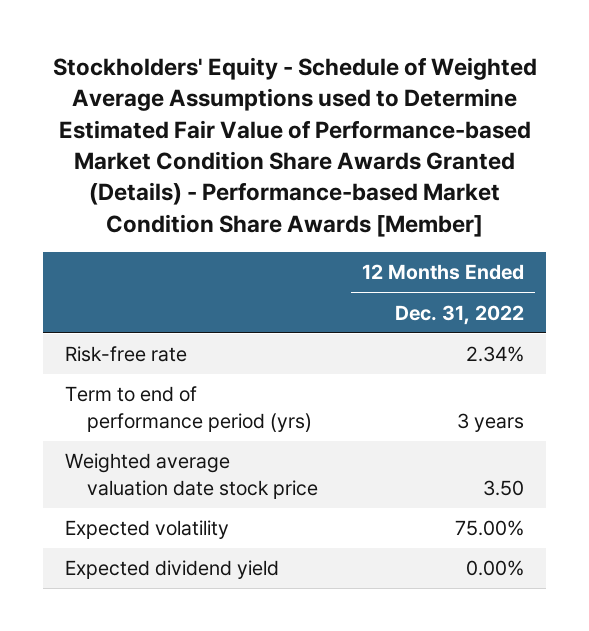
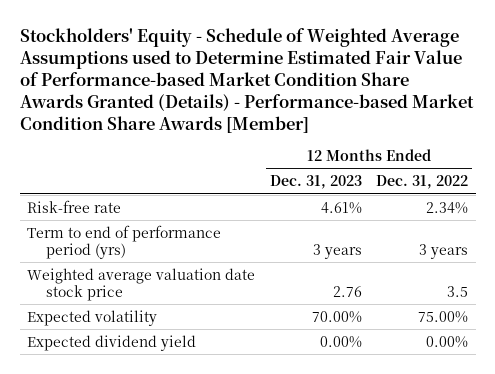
none -> [269,175,362,190] Dec. 31, 2023
[482,479,524,496] 3.50 -> [447,285,469,297] 3.5

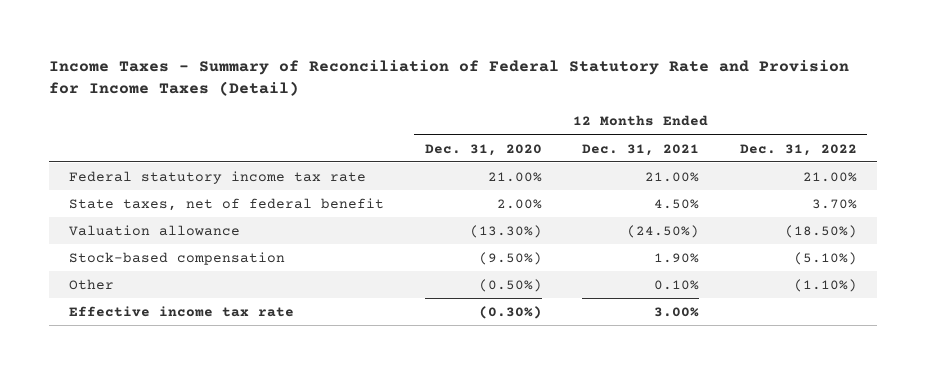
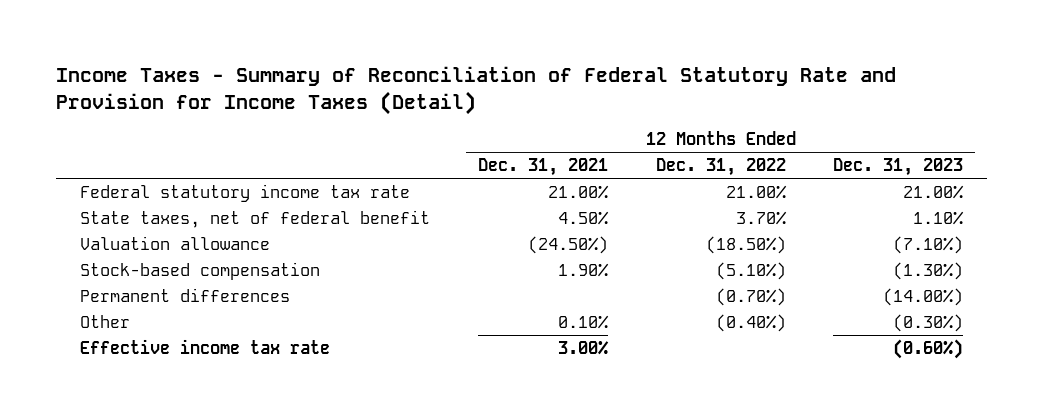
[424,143,542,156] Dec. 31, 2020 -> none
none -> [833,158,964,177] Dec. 31, 2023
none -> [79,287,290,302] Permanent differences
[793,278,857,292] (1.10%) -> [715,313,786,332] (0.40%)

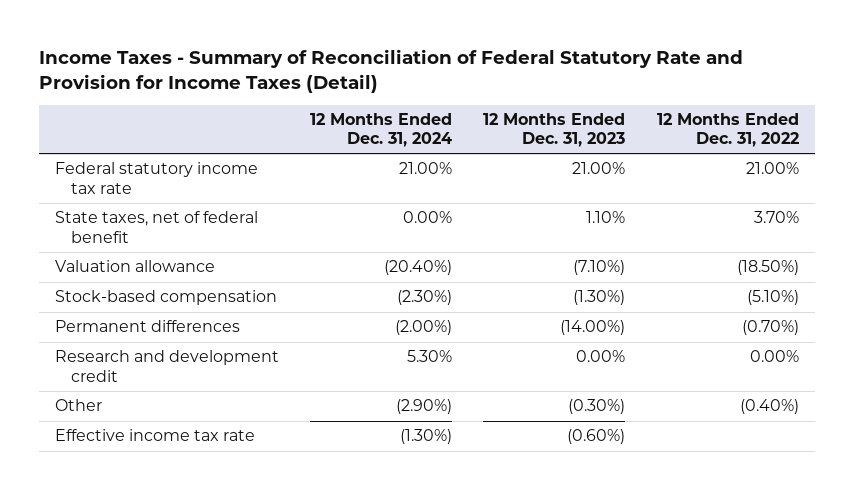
[477,158,608,177] Dec. 31, 2021 -> none
none -> [309,112,452,148] 12 Months Ended Dec. 31, 2024
none -> [54,350,279,382] Research and development credit

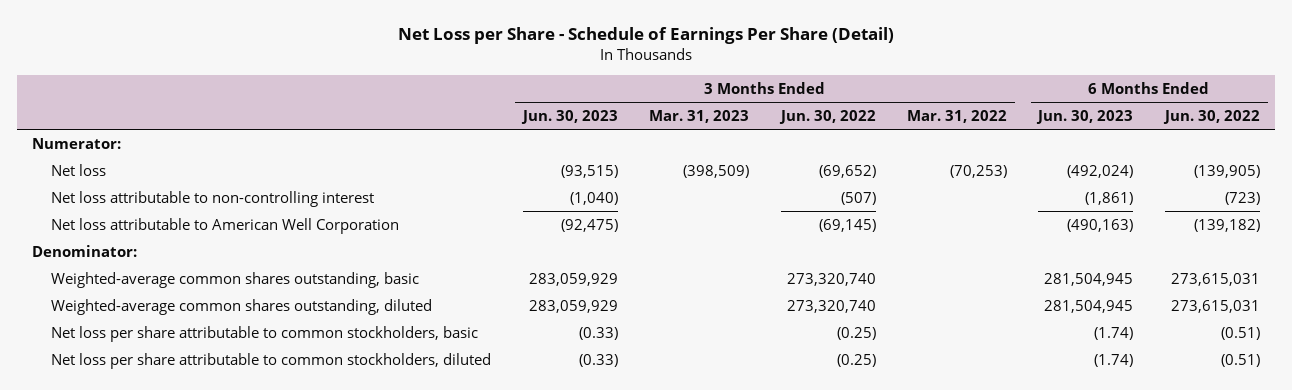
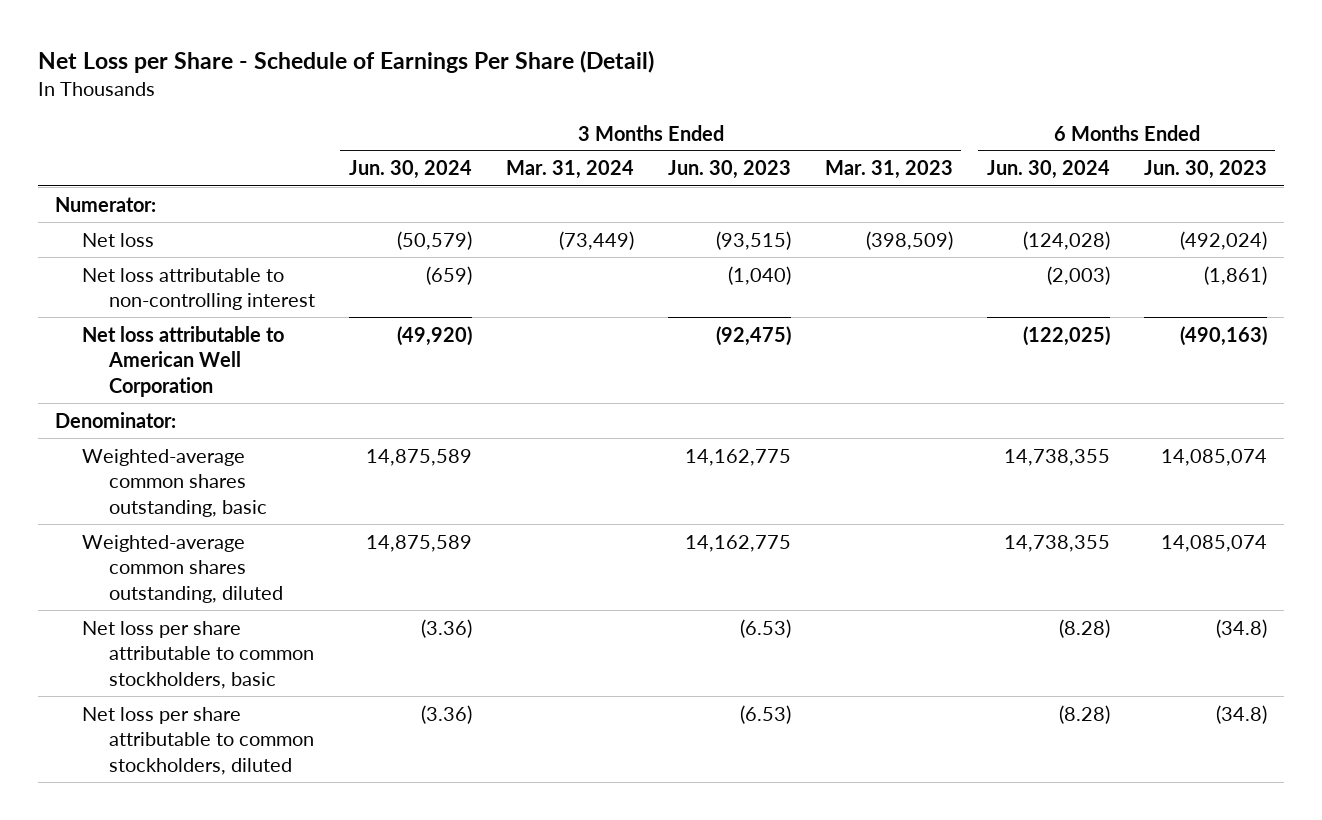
[778,109,876,124] Jun. 30, 2022 -> none
[906,109,1007,123] Mar. 31, 2022 -> none
[1162,109,1260,124] Jun. 30, 2022 -> none
none -> [348,160,472,180] Jun. 30, 2024
none -> [505,160,634,180] Mar. 31, 2024
none -> [986,160,1110,180] Jun. 30, 2024
[528,272,618,286] 283,059,929 -> [684,448,791,466] 14,162,775
[1044,272,1134,286] 281,504,945 -> [1160,448,1267,466] 14,085,074
[528,299,618,313] 283,059,929 -> [684,534,791,552] 14,162,775
[1044,299,1134,313] 281,504,945 -> [1160,534,1267,552] 14,085,074
[578,326,618,340] (0.33) -> [739,618,791,638] (6.53)
[1094,326,1134,340] (1.74) -> [1215,618,1267,638] (34.8)
[578,353,618,367] (0.33) -> [739,704,791,724] (6.53)
[1094,353,1134,367] (1.74) -> [1215,704,1267,724] (34.8)

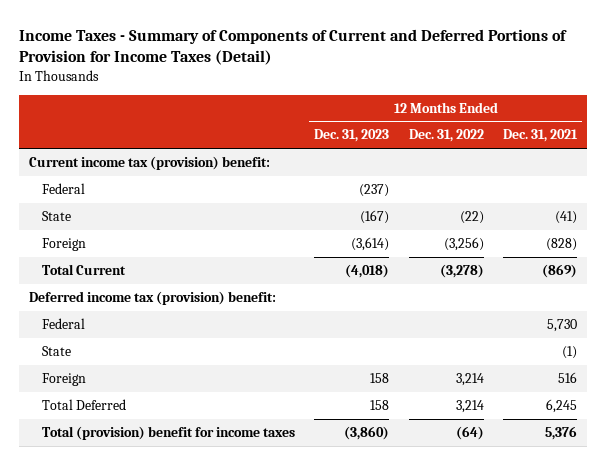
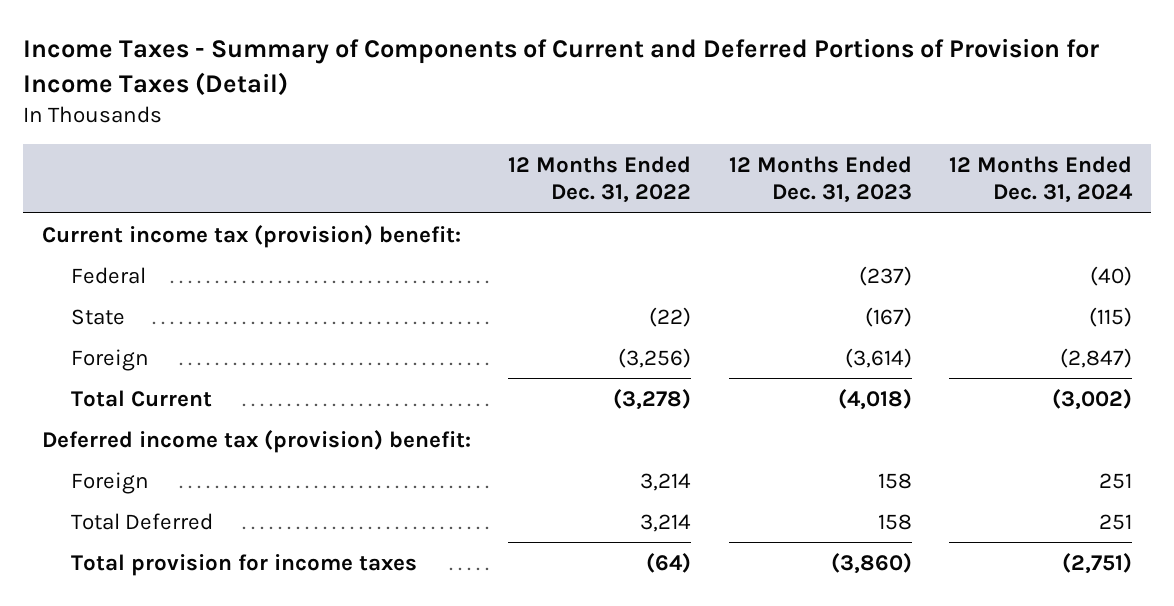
[503,129,579,143] Dec. 31, 2021 -> none
none -> [949,156,1134,204] 12 Months Ended Dec. 31, 2024
[41,318,85,330] Federal -> none
[41,346,71,357] State -> none
[41,426,295,441] Total (provision) benefit for income taxes -> [71,553,418,576] Total provision for income taxes

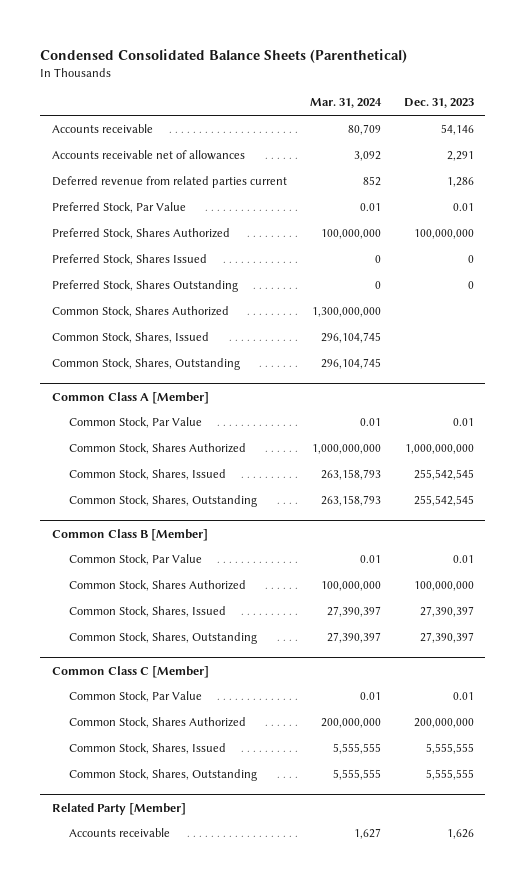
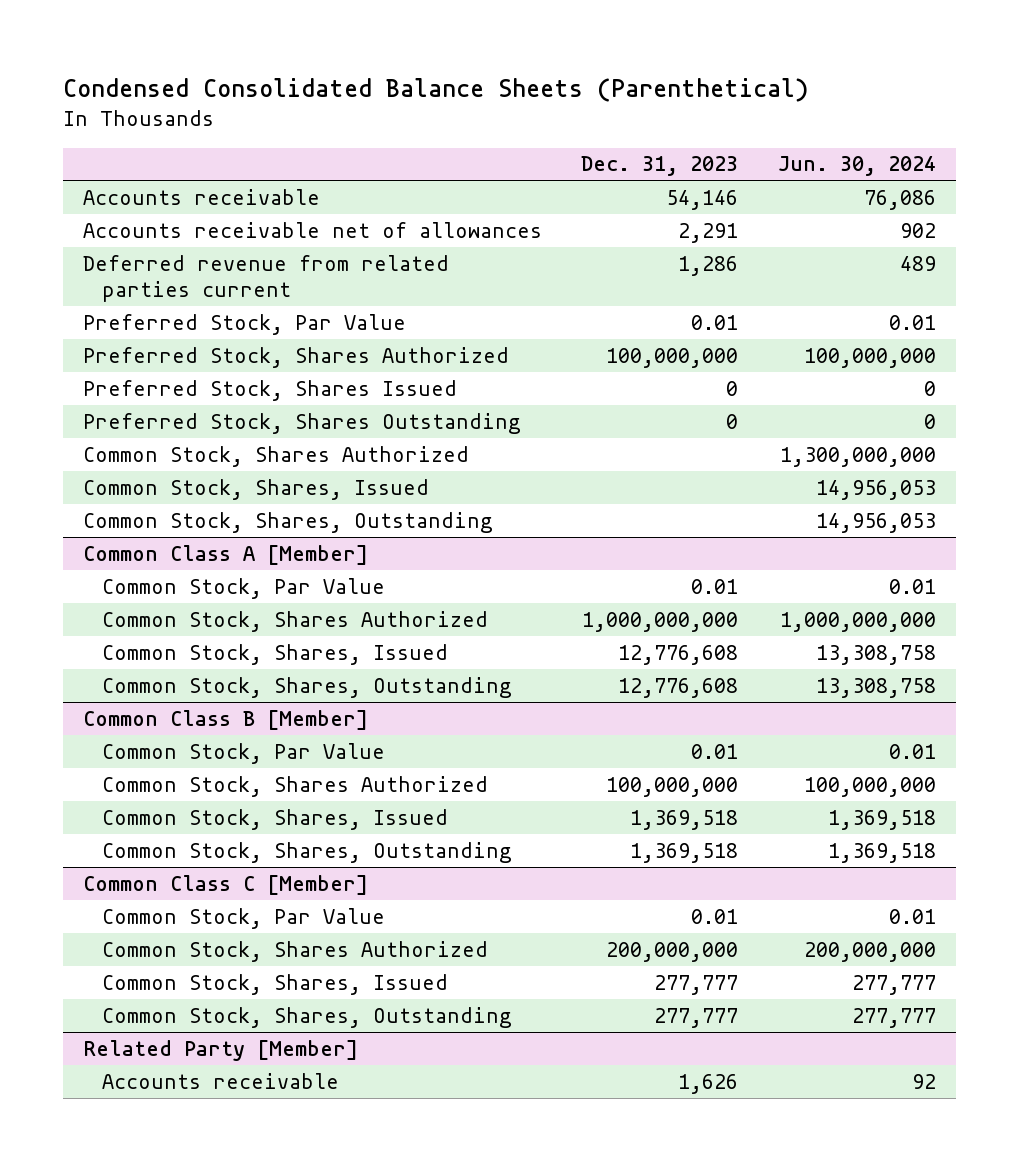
[309,98,382,109] Mar. 31, 2024 -> none
none -> [777,156,936,177] Jun. 30, 2024
[413,468,474,480] 255,542,545 -> [618,644,739,665] 12,776,608
[413,494,474,506] 255,542,545 -> [618,677,739,698] 12,776,608
[419,605,474,617] 27,390,397 -> [630,809,739,830] 1,369,518
[419,631,474,643] 27,390,397 -> [630,842,739,863] 1,369,518
[425,742,474,754] 5,555,555 -> [654,974,739,995] 277,777
[425,768,474,780] 5,555,555 -> [654,1007,739,1028] 277,777

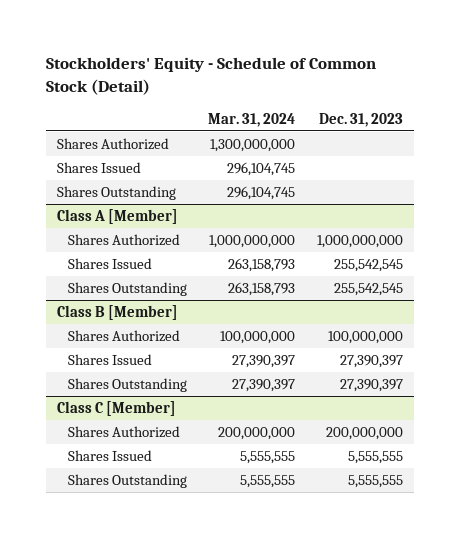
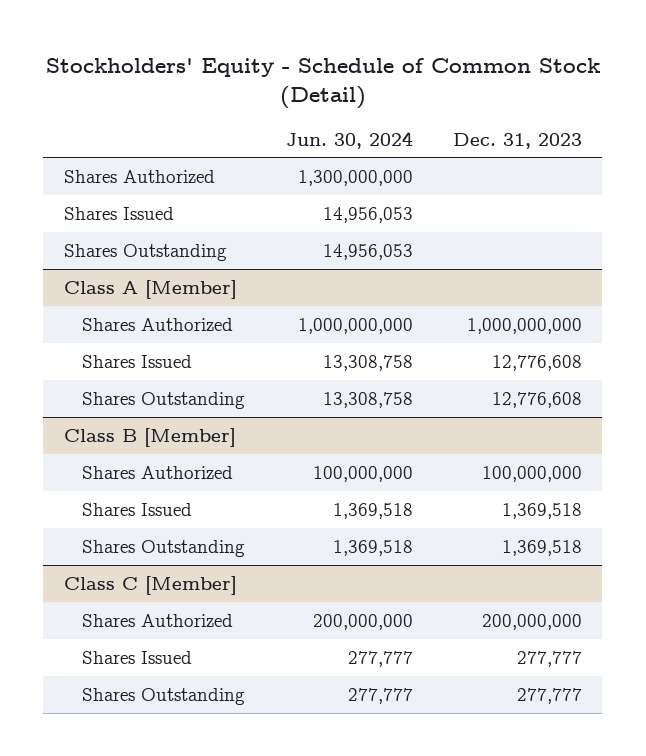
[208,112,296,127] Mar. 31, 2024 -> none
none -> [285,130,413,149] Jun. 30, 2024
[333,258,403,272] 255,542,545 -> [492,354,583,371] 12,776,608
[333,282,403,296] 255,542,545 -> [492,391,583,408] 12,776,608
[339,354,403,368] 27,390,397 -> [502,502,583,519] 1,369,518
[339,378,403,392] 27,390,397 -> [502,539,583,556] 1,369,518
[347,450,403,464] 5,555,555 -> [517,650,583,667] 277,777
[347,474,403,488] 5,555,555 -> [517,687,583,704] 277,777

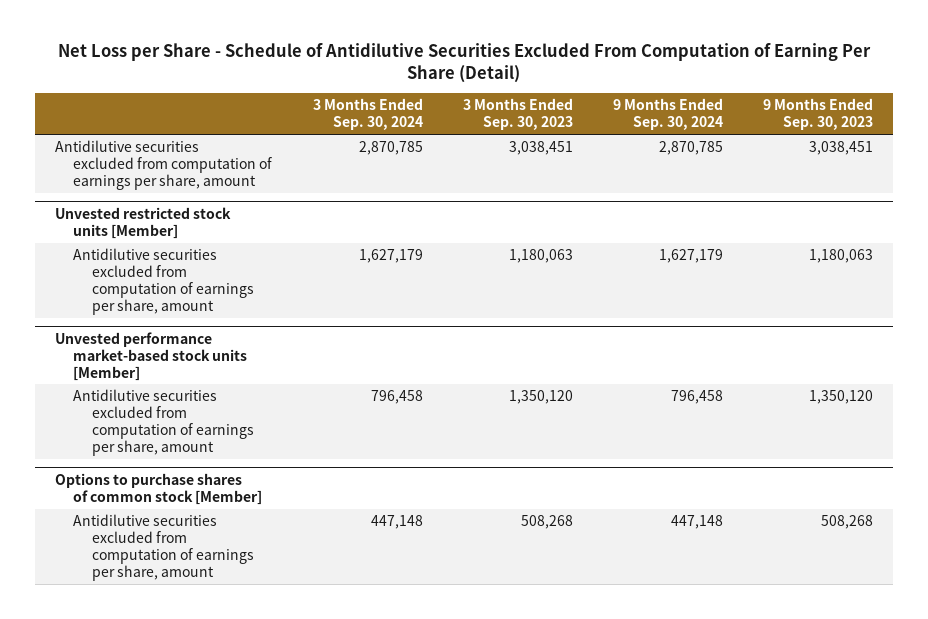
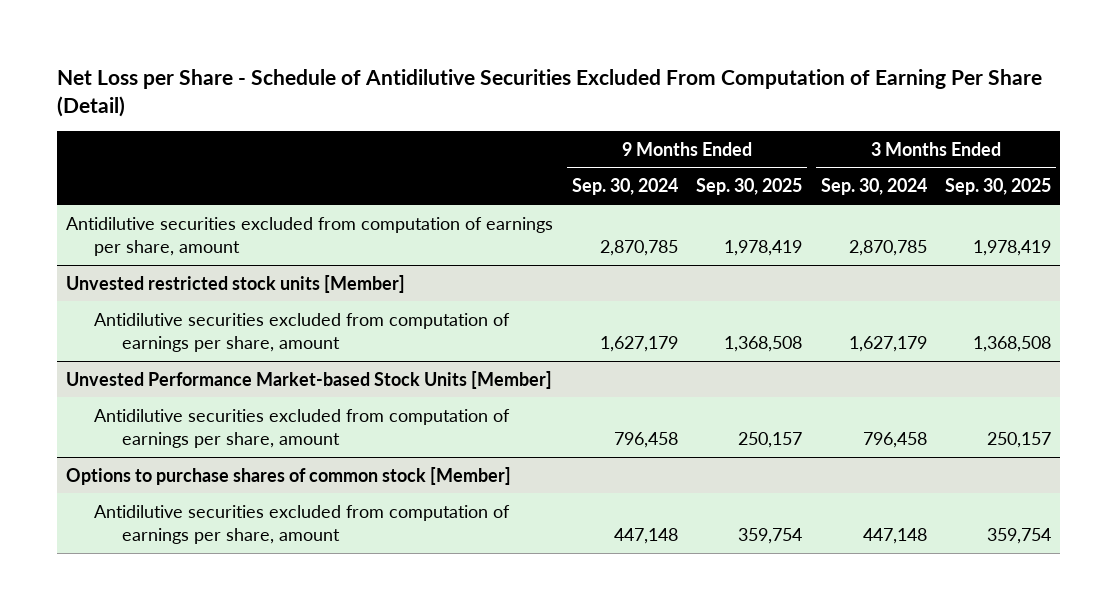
[462,98,573,131] 3 Months Ended Sep. 30, 2023 -> none
[763,98,874,131] 9 Months Ended Sep. 30, 2023 -> none
none -> [696,178,803,196] Sep. 30, 2025
none -> [945,178,1052,196] Sep. 30, 2025
[54,331,248,381] Unvested performance market-based stock units [Member] -> [66,370,553,389] Unvested Performance Market-based Stock Units [Member]

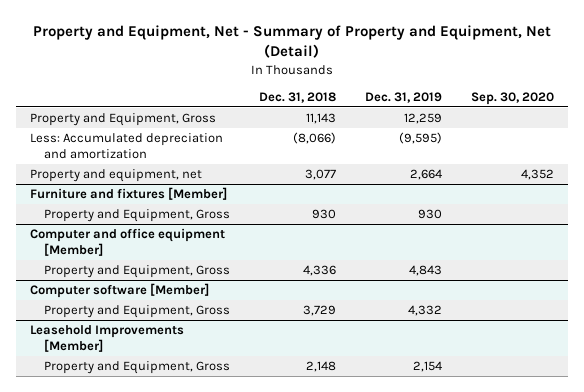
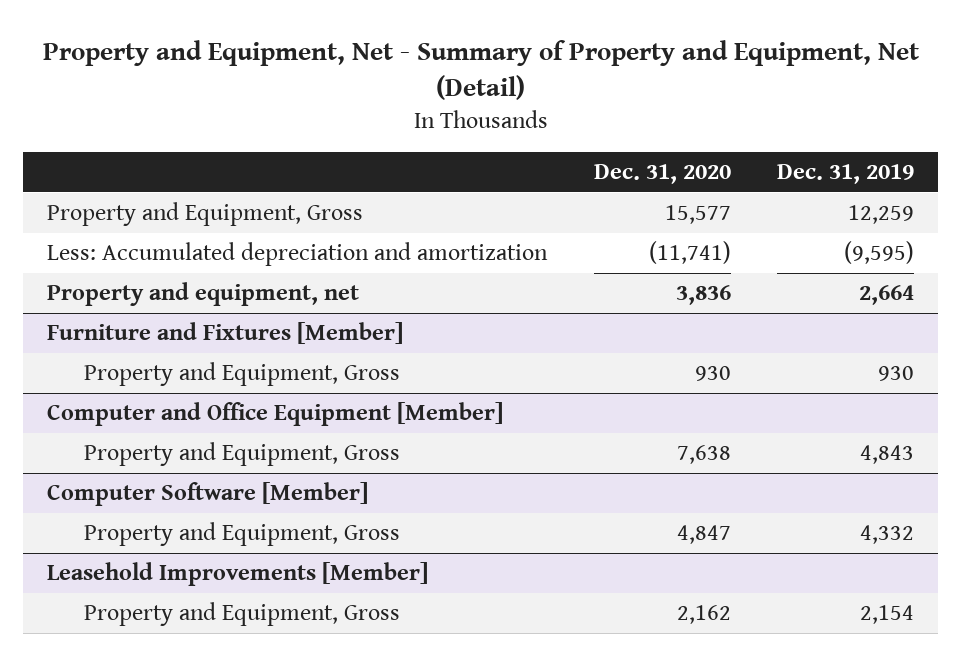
[259,91,337,103] Dec. 31, 2018 -> none
[470,91,554,105] Sep. 30, 2020 -> none
none -> [593,163,731,184] Dec. 31, 2020
[30,187,228,201] Furniture and fixtures [Member] -> [46,322,403,345] Furniture and Fixtures [Member]
[30,228,226,257] Computer and office equipment [Member] -> [46,402,503,427] Computer and Office Equipment [Member]
[30,283,210,299] Computer software [Member] -> [46,482,368,507] Computer Software [Member]

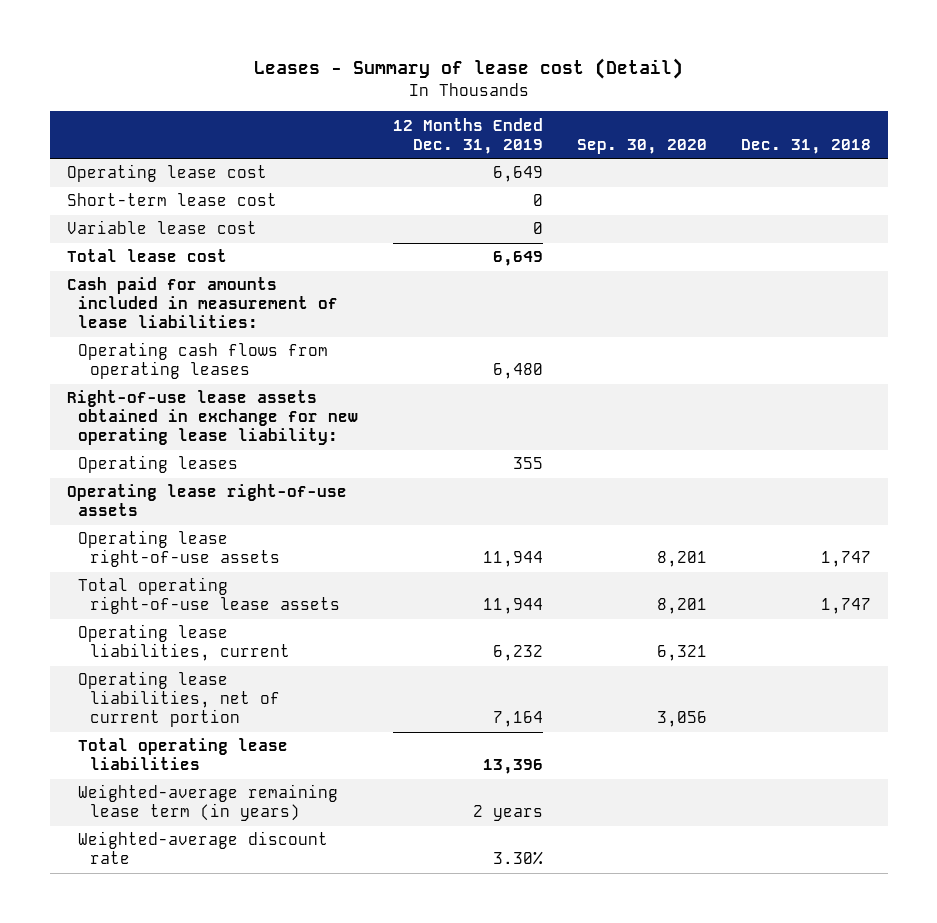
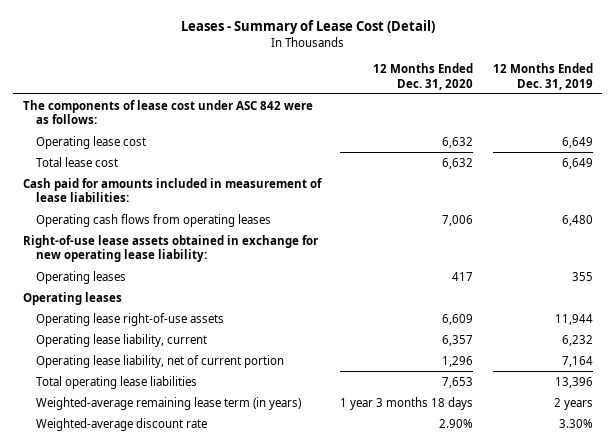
[253,58,683,80] Leases - Summary of lease cost (Detail) -> [180,20,435,35] Leases - Summary of Lease Cost (Detail)
[576,138,707,154] Sep. 30, 2020 -> none
[740,138,871,154] Dec. 31, 2018 -> none
none -> [373,62,474,90] 12 Months Ended Dec. 31, 2020
none -> [23,99,314,125] The components of lease cost under ASC 842 were as follows:
[66,193,277,207] Short-term lease cost -> none
[66,220,257,235] Variable lease cost -> none
[66,484,347,517] Operating lease right-of-use assets -> [23,291,123,305] Operating leases
[78,577,341,615] Total operating right-of-use lease assets -> none
[78,624,291,662] Operating lease liabilities, current -> [35,333,207,347] Operating lease liability, current
[78,671,281,728] Operating lease liabilities, net of current portion -> [35,354,284,368] Operating lease liability, net of current portion

